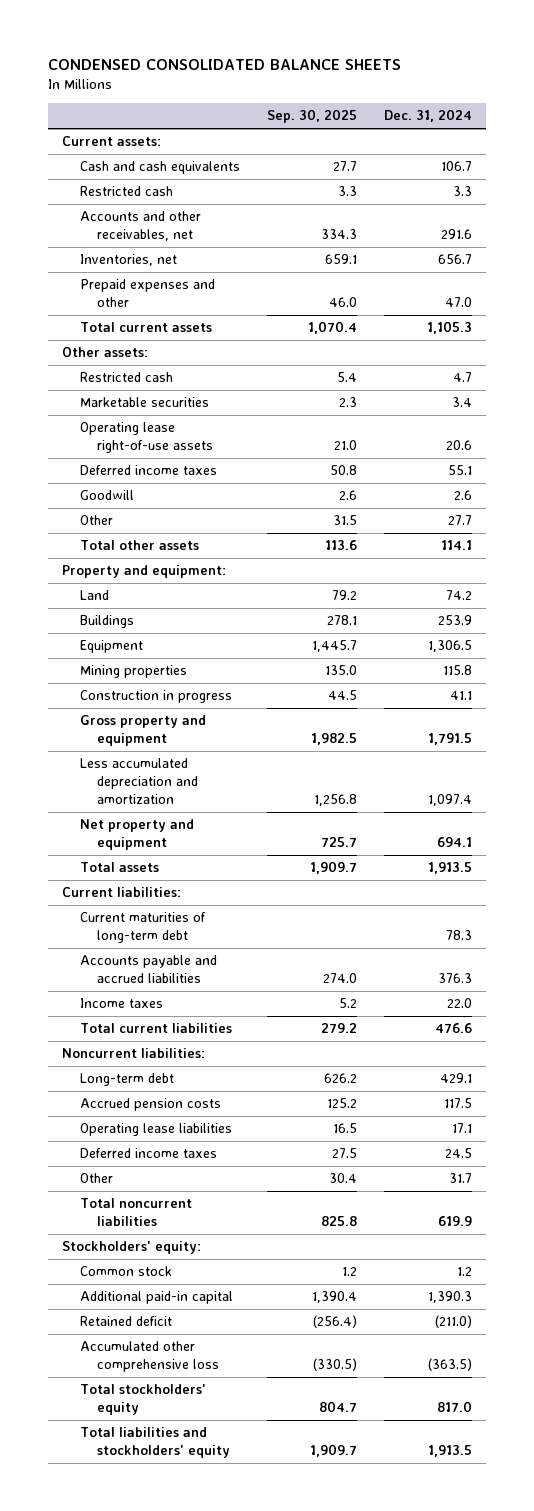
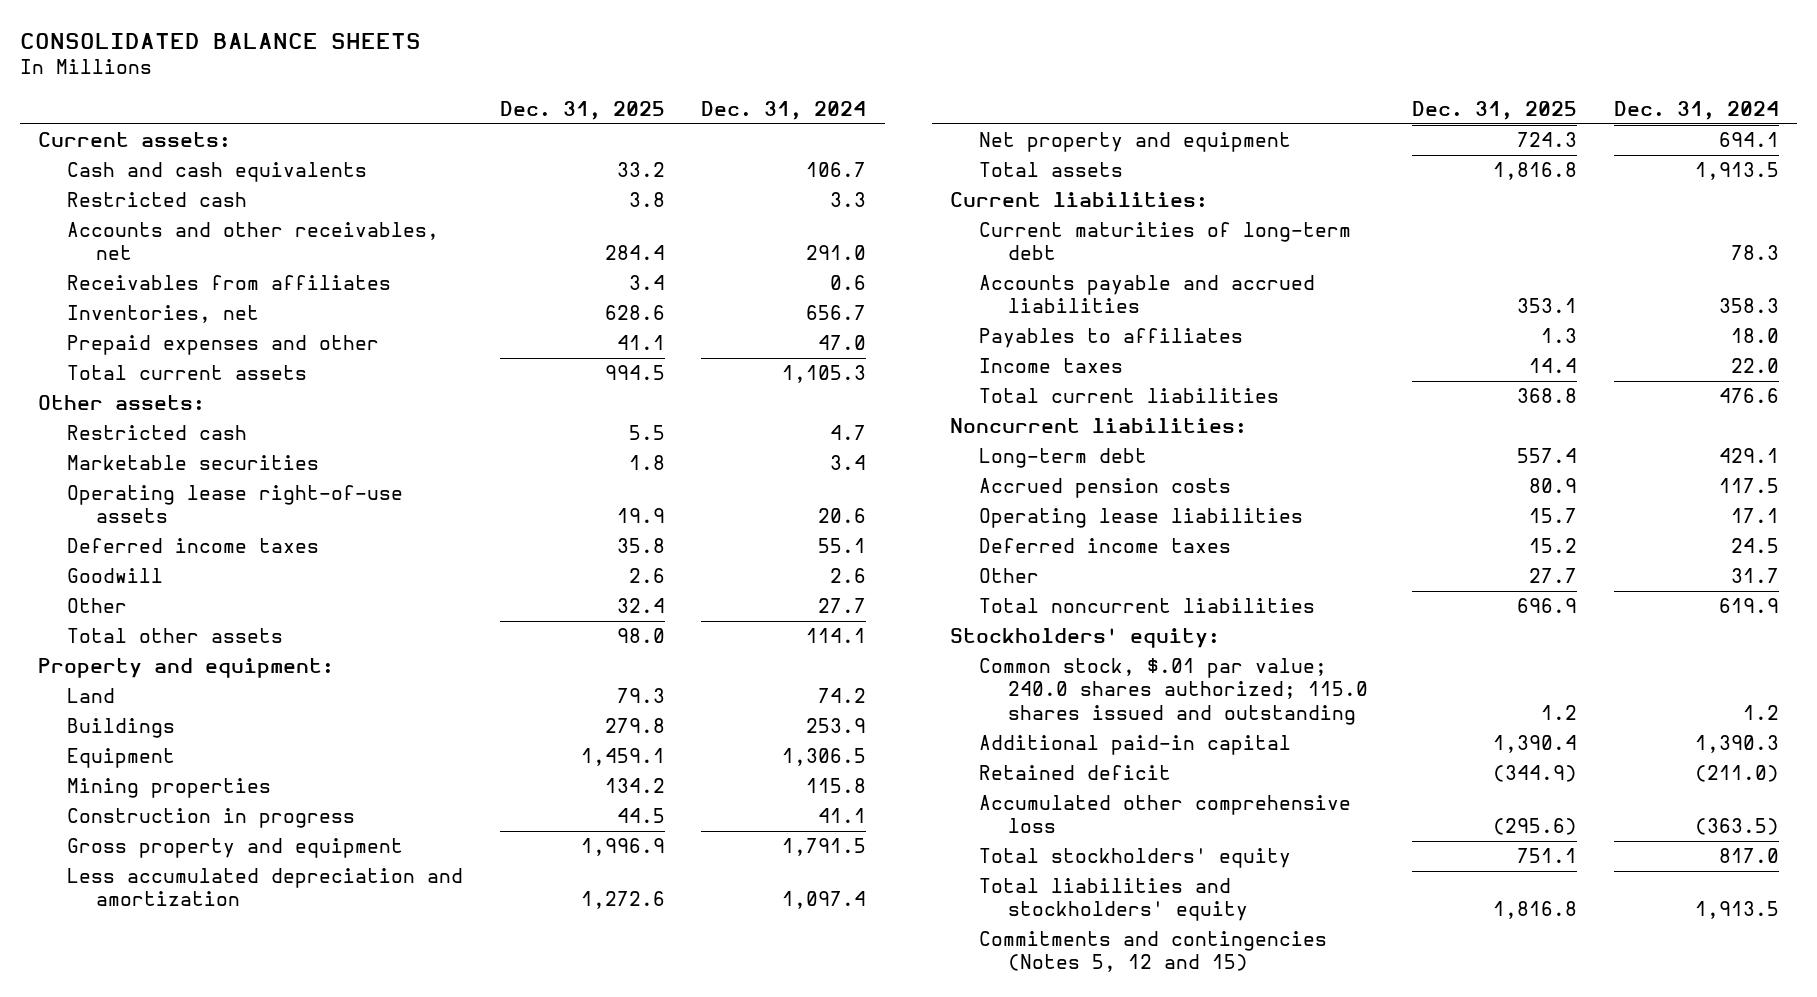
[48,59,402,71] CONDENSED CONSOLIDATED BALANCE SHEETS -> [19,33,421,50] CONSOLIDATED BALANCE SHEETS
[267,109,358,124] Sep. 30, 2025 -> none
none -> [499,100,665,120] Dec. 31, 2025
[441,229,473,240] 291.6 -> [806,245,867,261] 291.0
none -> [67,275,392,291] Receivables from affiliates
[438,973,473,984] 376.3 -> [1718,298,1779,314] 358.3
none -> [979,328,1244,349] Payables to affiliates
[79,1266,172,1277] Common stock -> [979,658,1368,725] Common stock, $.01 par value; 240.0 shares authorized; 115.0 shares issued and outstanding
none -> [979,931,1328,973] Commitments and contingencies (Notes 5, 12 and 15)

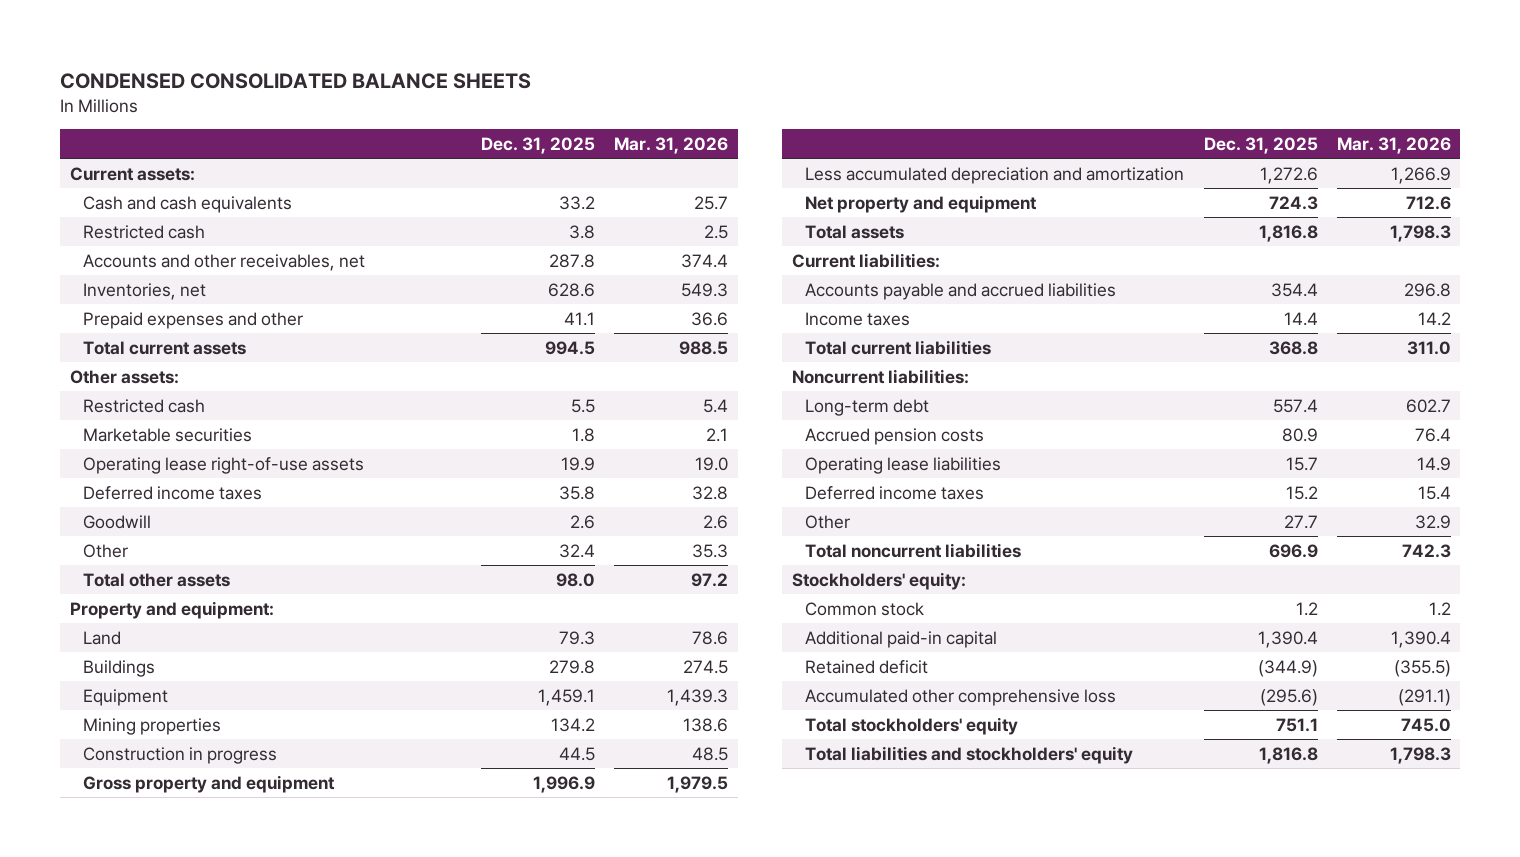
[19,33,421,50] CONSOLIDATED BALANCE SHEETS -> [60,72,532,89] CONDENSED CONSOLIDATED BALANCE SHEETS
[701,100,867,120] Dec. 31, 2024 -> none
none -> [614,137,729,155] Mar. 31, 2026
[67,275,392,291] Receivables from affiliates -> none
[604,245,665,261] 284.4 -> [549,253,596,268] 287.8
[979,222,1352,261] Current maturities of long-term debt -> none
[979,328,1244,349] Payables to affiliates -> none
[1516,298,1577,314] 353.1 -> [1270,282,1318,297] 354.4
[979,658,1368,725] Common stock, $.01 par value; 240.0 shares authorized; 115.0 shares issued and outstanding -> [805,601,925,616] Common stock
[979,931,1328,973] Commitments and contingencies (Notes 5, 12 and 15) -> none

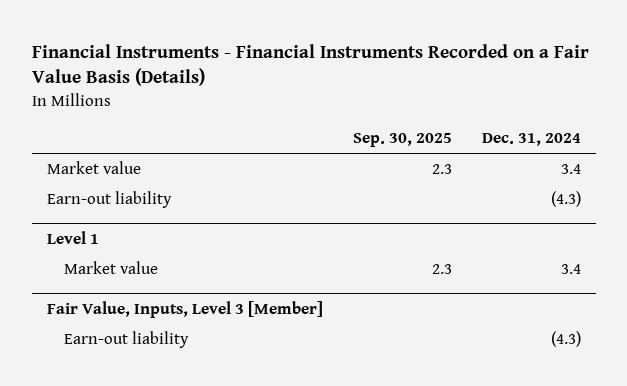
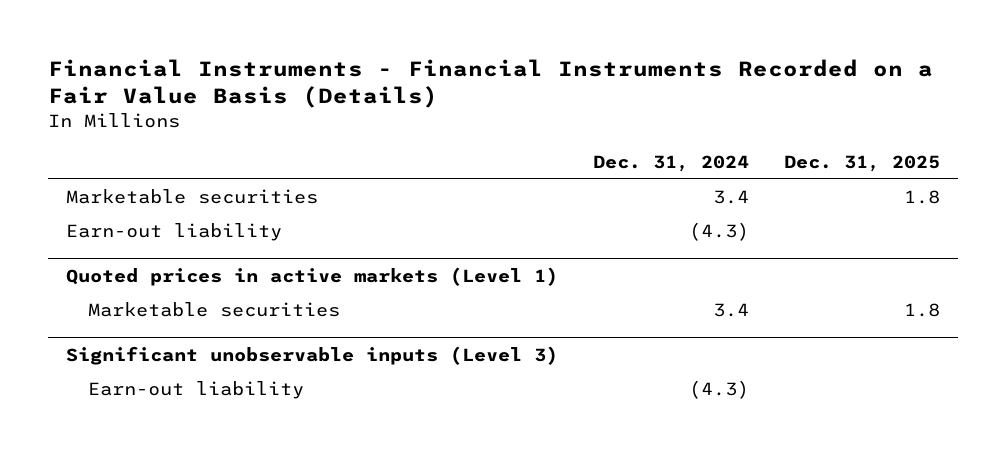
[352,133,452,148] Sep. 30, 2025 -> none
none -> [784,154,941,172] Dec. 31, 2025
[46,161,141,175] Market value -> [65,189,318,205] Marketable securities
[46,230,99,244] Level 1 -> [65,266,558,286] Quoted prices in active markets (Level 1)
[64,261,159,275] Market value -> [88,302,341,318] Marketable securities
[46,300,323,318] Fair Value, Inputs, Level 3 [Member] -> [65,345,558,365] Significant unobservable inputs (Level 3)

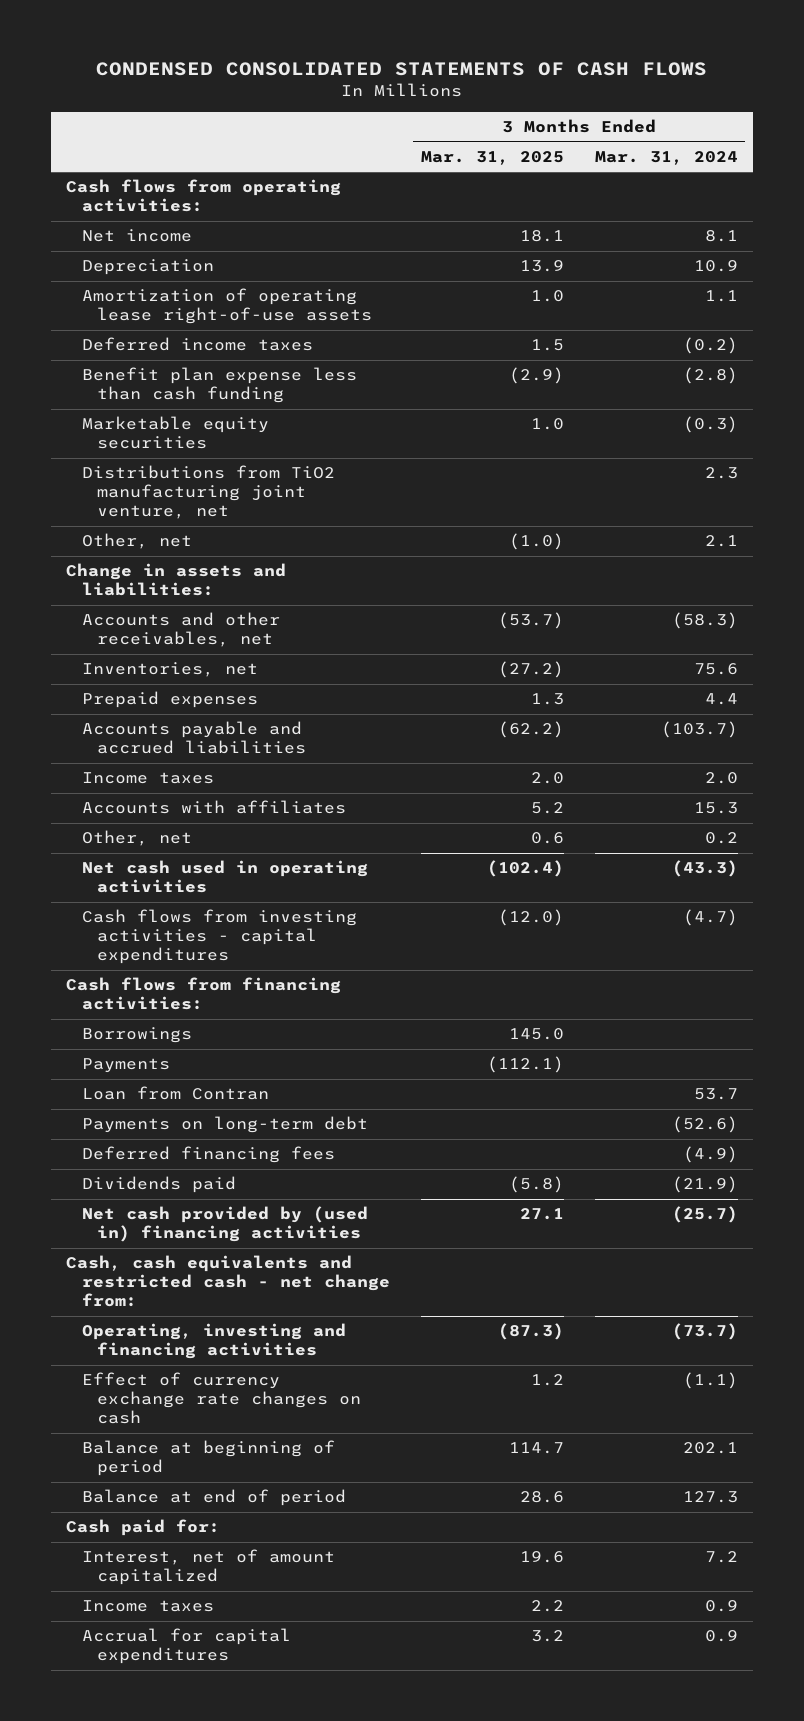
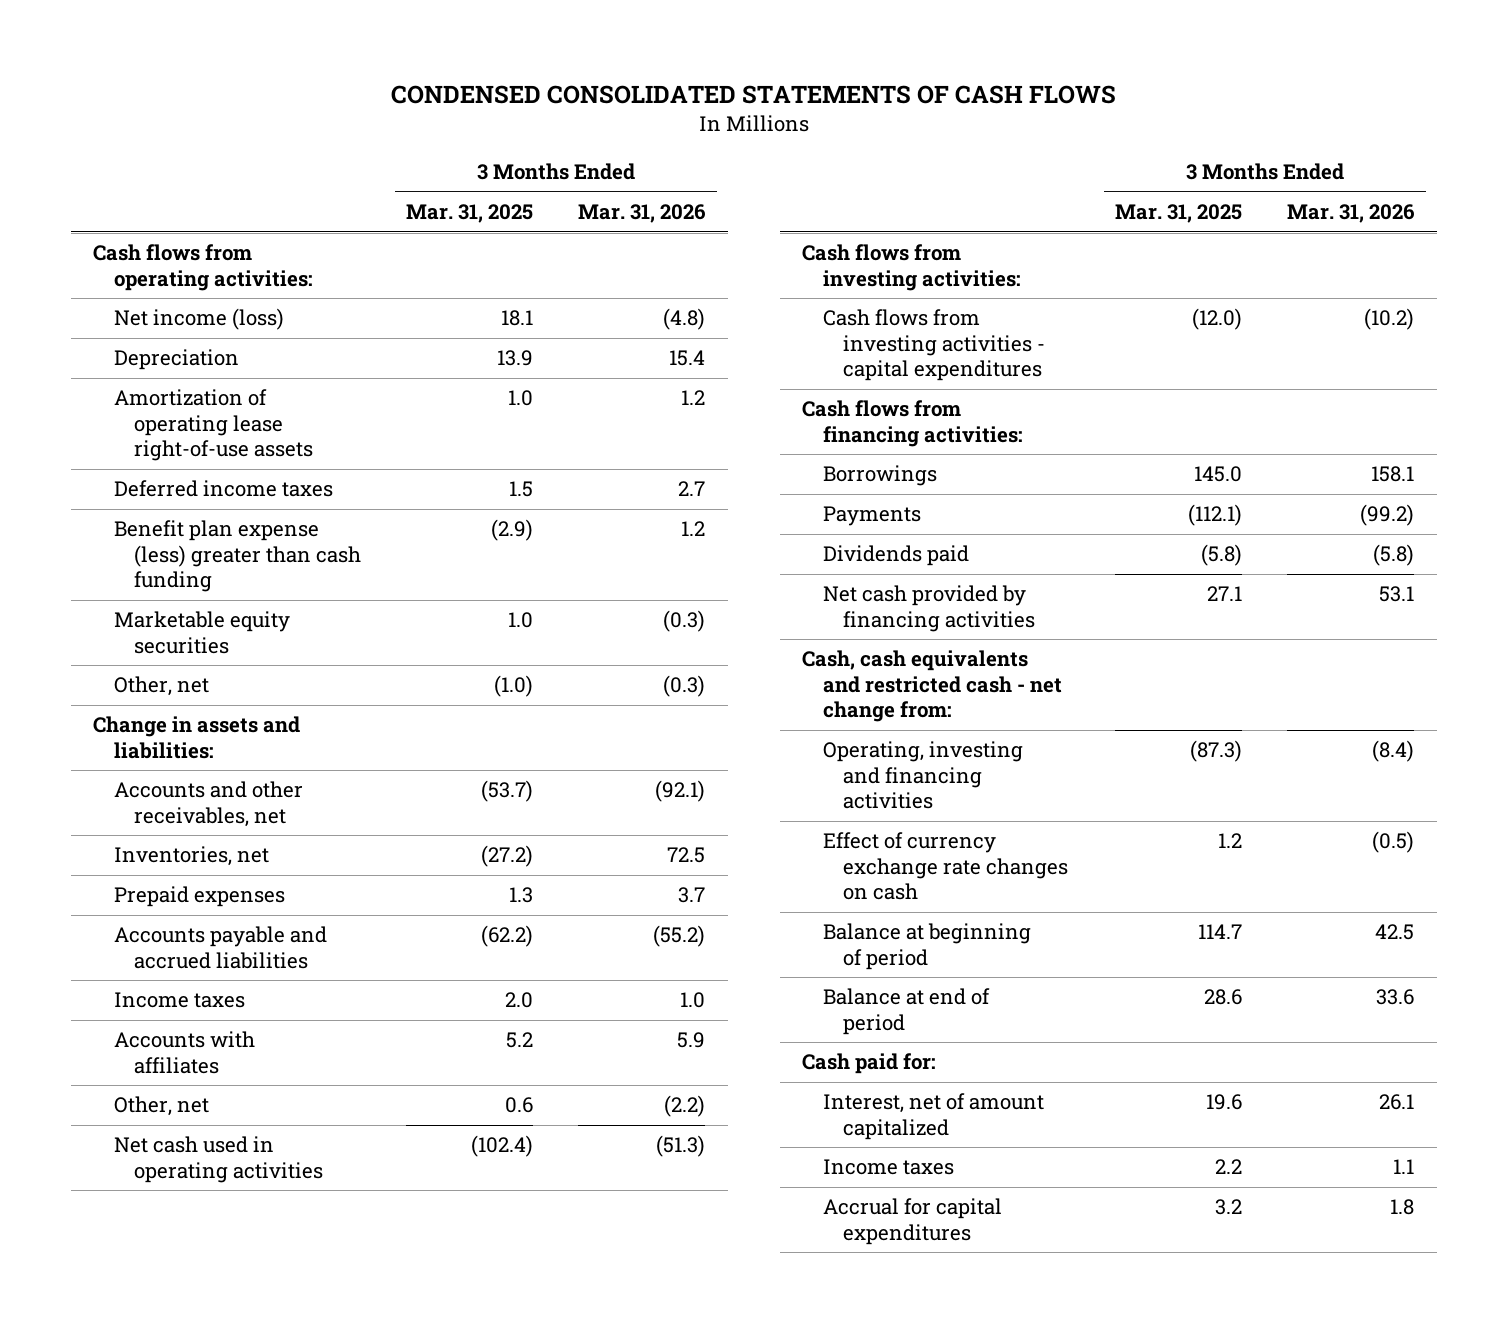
[594,150,738,165] Mar. 31, 2024 -> none
none -> [578,204,707,224] Mar. 31, 2026
[81,229,192,243] Net income -> [113,308,284,331] Net income (loss)
[81,367,357,404] Benefit plan expense less than cash funding -> [113,520,361,593] Benefit plan expense (less) greater than cash funding
[81,465,335,520] Distributions from TiO2 manufacturing joint venture, net -> none
none -> [802,244,1021,291] Cash flows from investing activities:
[81,1086,269,1101] Loan from Contran -> none
[81,1116,368,1134] Payments on long-term debt -> none
[81,1146,335,1164] Deferred financing fees -> none
[81,1206,368,1243] Net cash provided by (used in) financing activities -> [822,585,1035,632] Net cash provided by financing activities

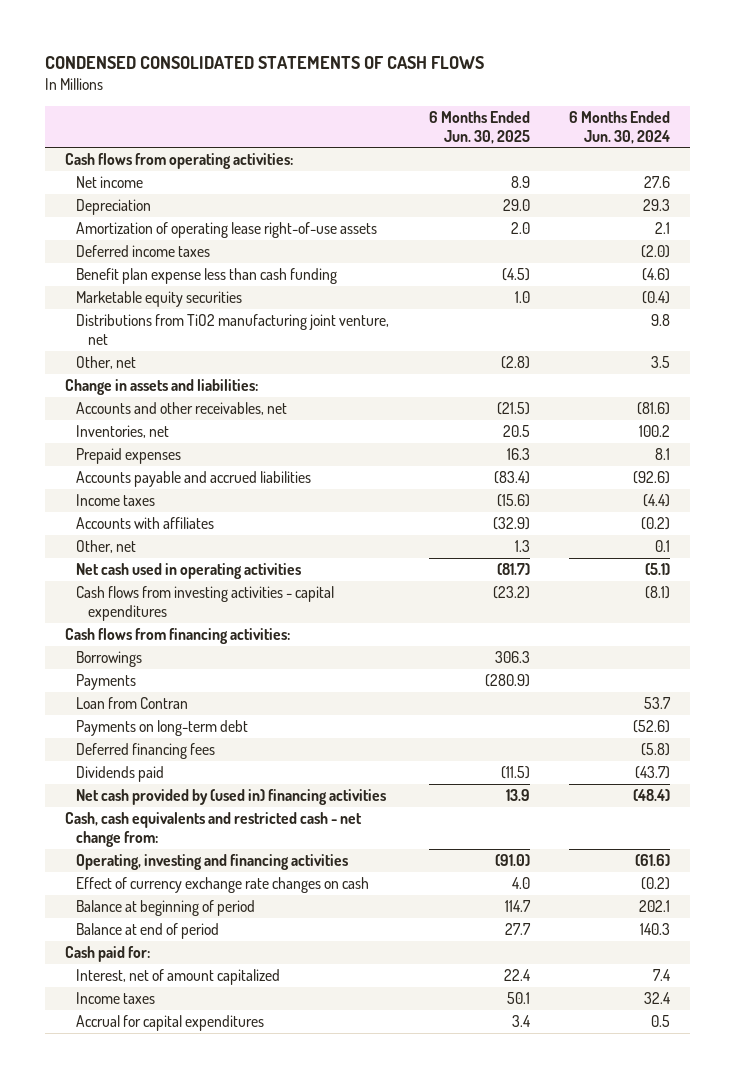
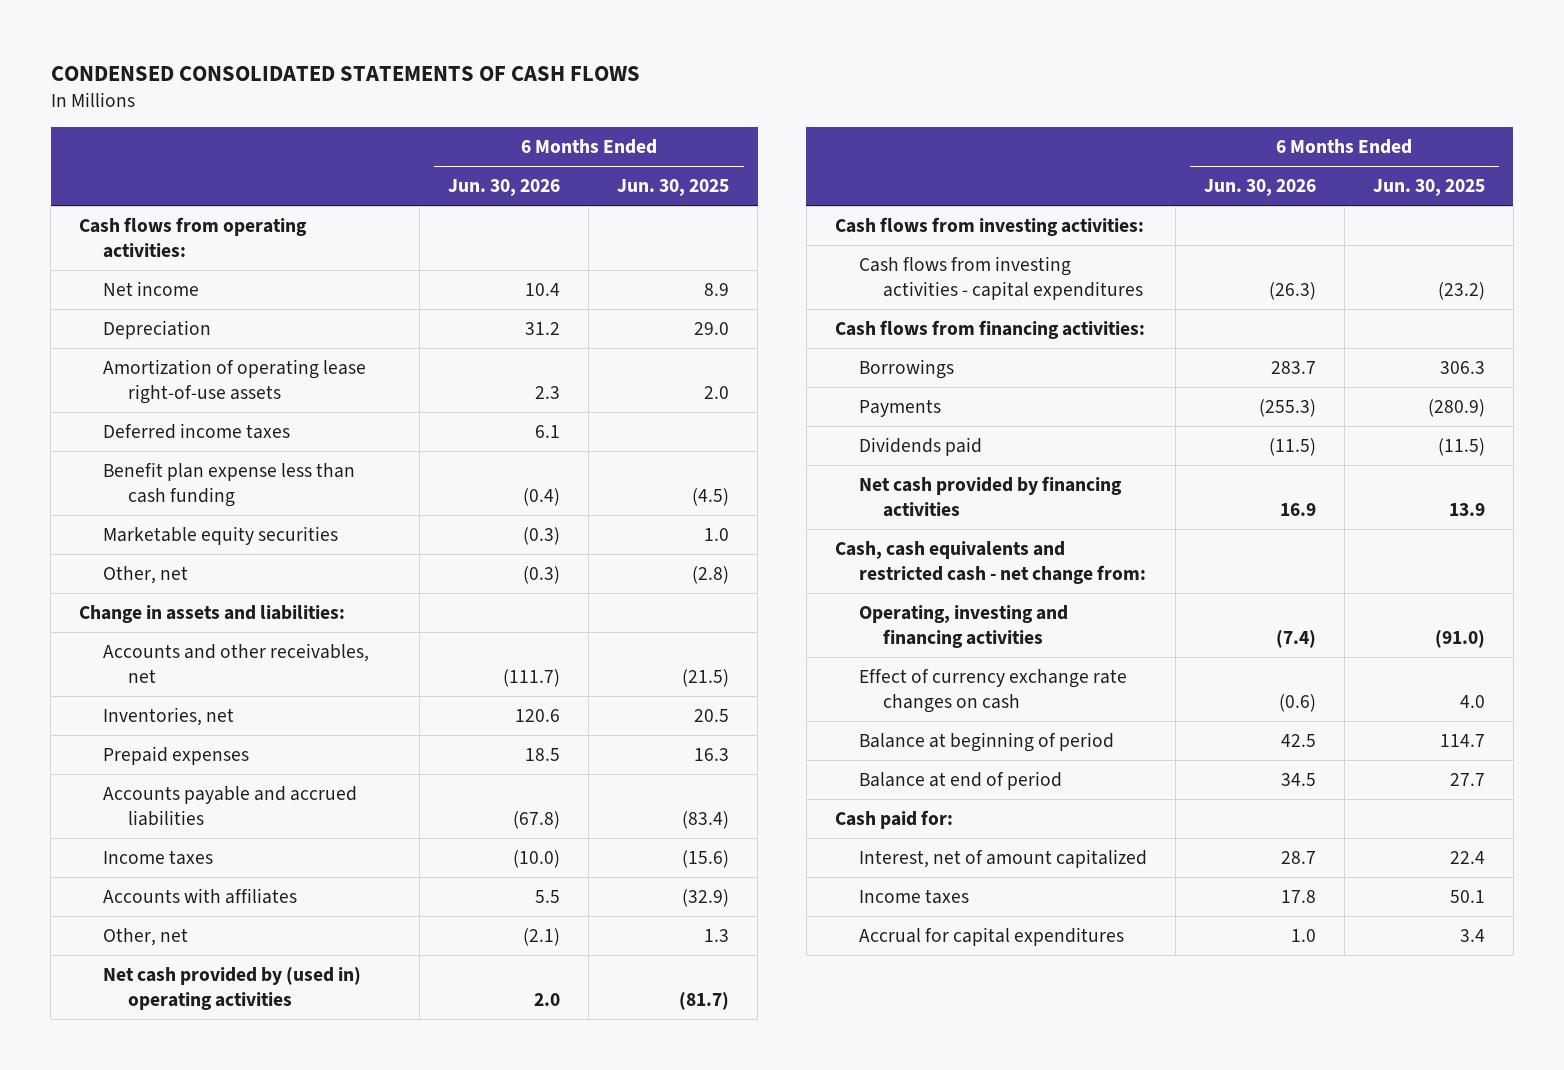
[569,111,671,144] 6 Months Ended Jun. 30, 2024 -> none
none -> [448,179,561,197] Jun. 30, 2026
[76,314,390,345] Distributions from TiO2 manufacturing joint venture, net -> none
[76,563,302,580] Net cash used in operating activities -> [103,967,362,1010] Net cash provided by (used in) operating activities
none -> [834,217,1144,237] Cash flows from investing activities:
[76,697,189,710] Loan from Contran -> none
[76,720,249,737] Payments on long-term debt -> none
[76,743,216,760] Deferred financing fees -> none
[76,789,387,806] Net cash provided by (used in) financing activities -> [859,476,1123,517] Net cash provided by financing activities

